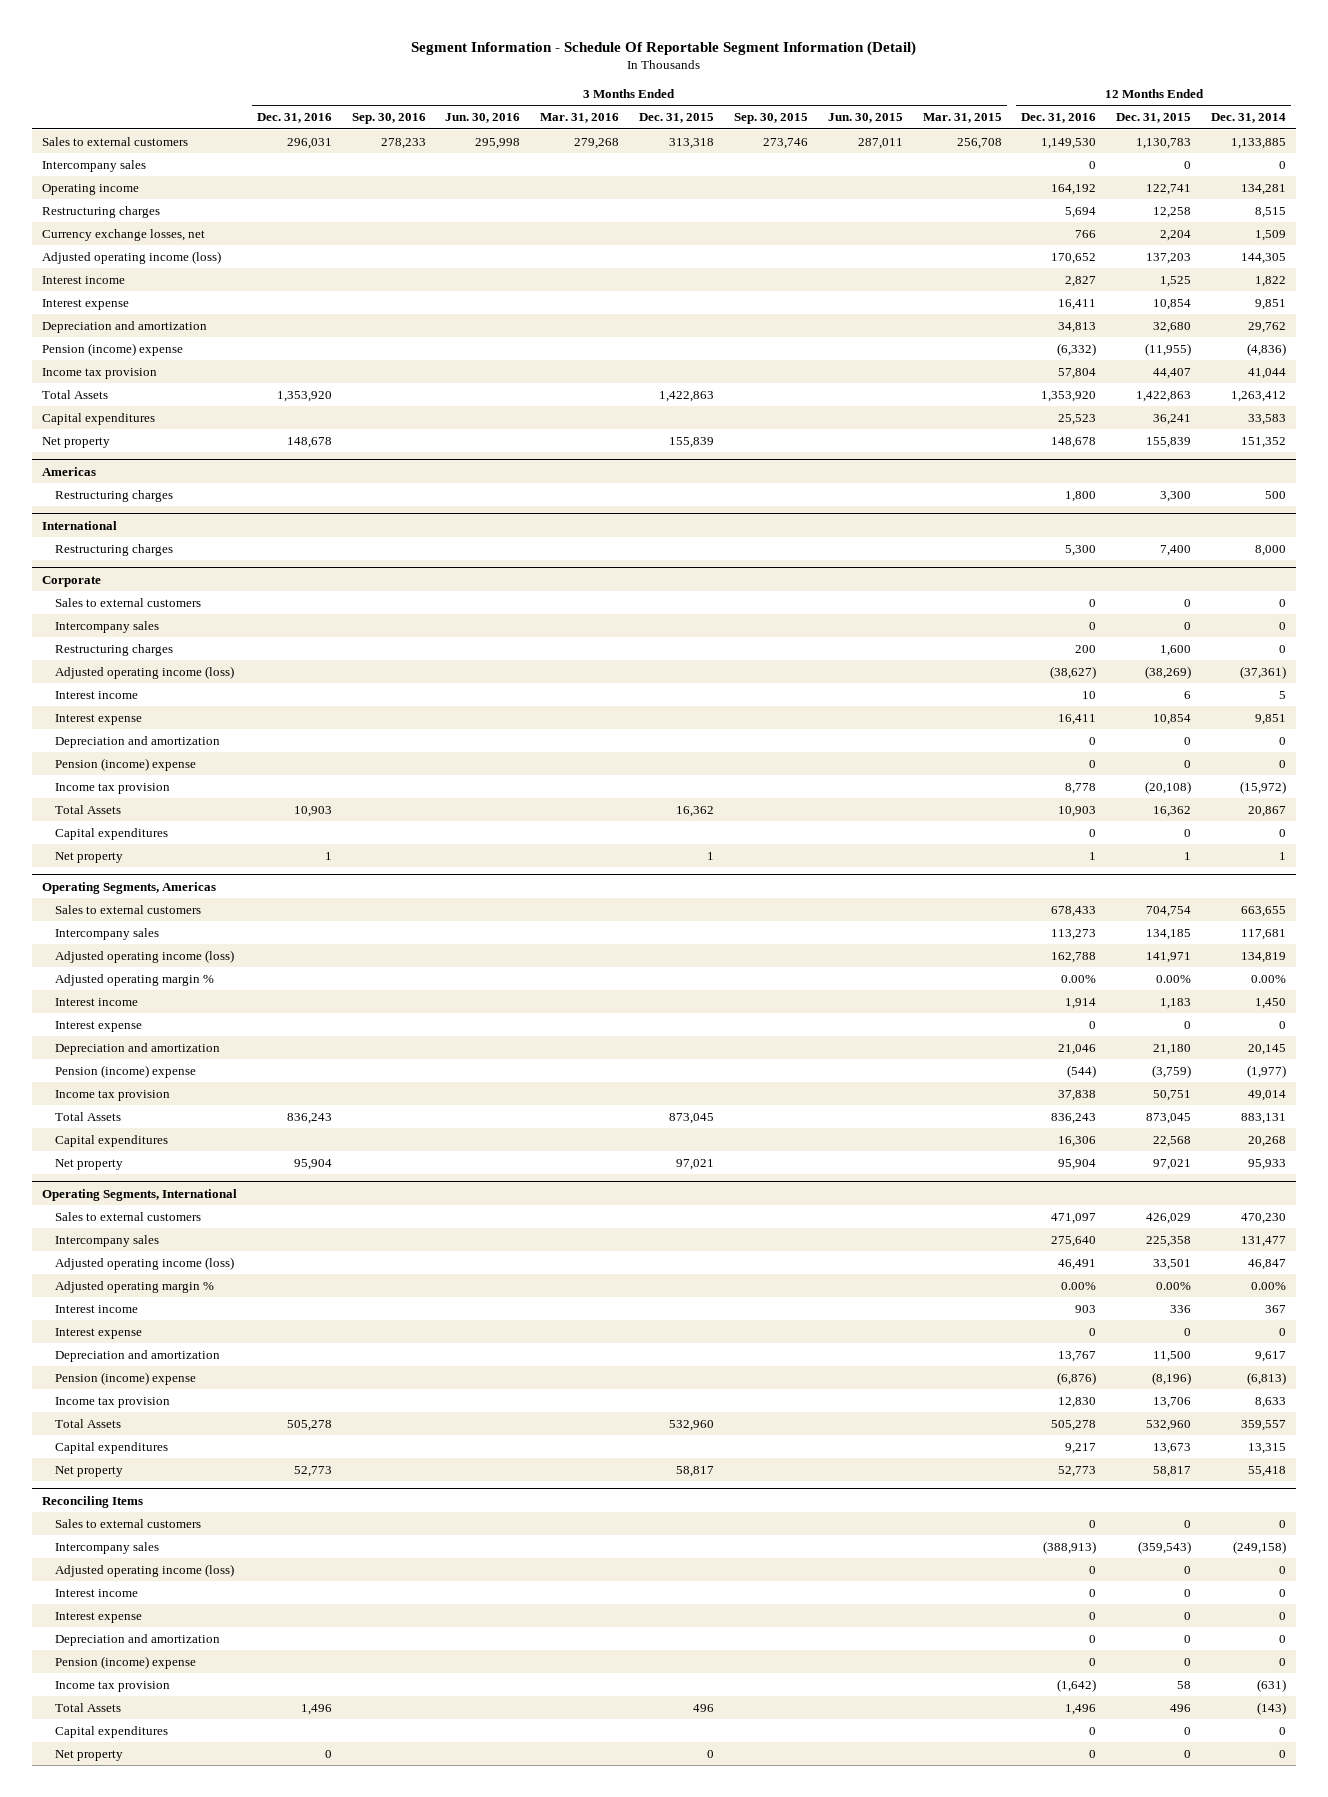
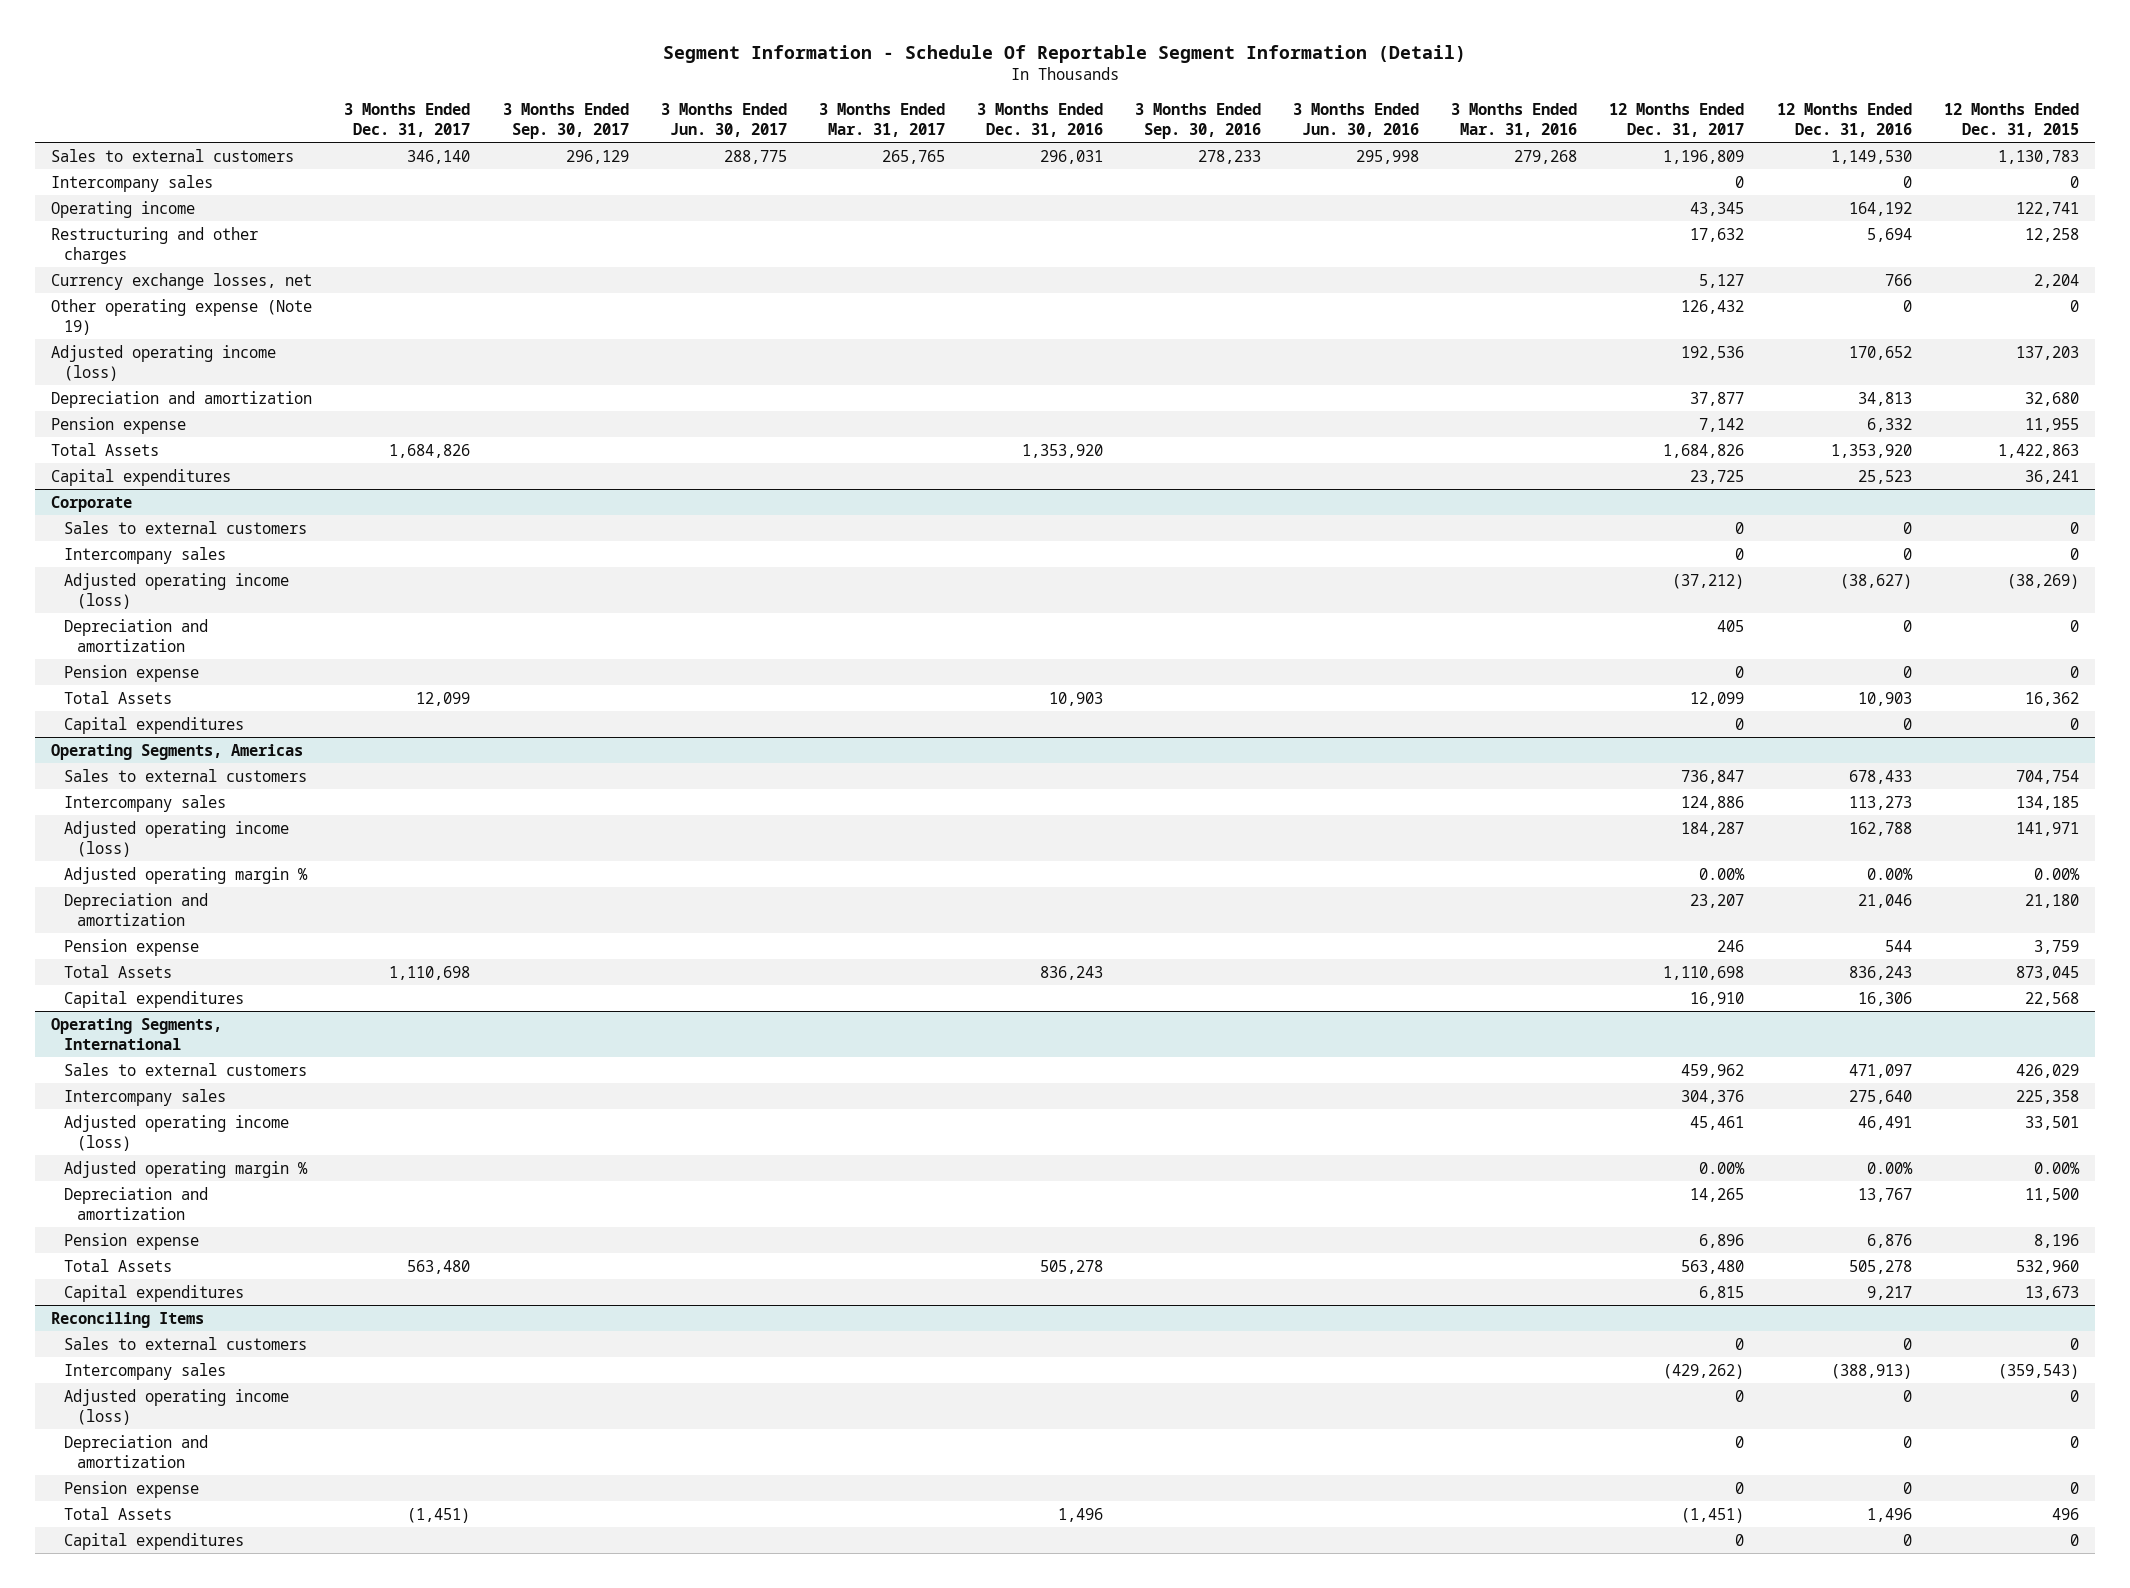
[639,113,715,124] Dec. 31, 2015 -> none
[733,113,808,125] Sep. 30, 2015 -> none
[827,113,903,124] Jun. 30, 2015 -> none
[922,113,1002,124] Mar. 31, 2015 -> none
[1211,113,1287,124] Dec. 31, 2014 -> none
none -> [344,102,471,137] 3 Months Ended Dec. 31, 2017
none -> [502,102,629,139] 3 Months Ended Sep. 30, 2017
none -> [660,102,787,137] 3 Months Ended Jun. 30, 2017
none -> [818,102,945,137] 3 Months Ended Mar. 31, 2017
none -> [1609,102,1745,137] 12 Months Ended Dec. 31, 2017
[42,205,161,218] Restructuring charges -> [51,226,259,264] Restructuring and other charges
none -> [51,298,313,335] Other operating expense (Note 19)
[42,275,126,284] Interest income -> none
[42,298,130,310] Interest expense -> none
[42,367,158,379] Income tax provision -> none
[42,342,184,356] Pension (income) expense -> [51,416,187,434] Pension expense
[1057,342,1097,356] (6,332) -> [1866,417,1912,432] 6,332
[1145,342,1192,356] (11,955) -> [2024,417,2079,432] 11,955
[42,436,111,448] Net property -> none
[42,466,97,476] Americas -> none
[55,489,174,502] Restructuring charges -> none
[42,520,118,530] International -> none
[55,543,174,556] Restructuring charges -> none
[55,643,174,656] Restructuring charges -> none
[55,690,139,699] Interest income -> none
[55,713,143,725] Interest expense -> none
[55,782,171,794] Income tax provision -> none
[55,757,197,771] Pension (income) expense -> [64,664,200,682] Pension expense
[55,851,124,863] Net property -> none
[55,997,139,1006] Interest income -> none
[55,1020,143,1032] Interest expense -> none
[55,1089,171,1101] Income tax provision -> none
[55,1064,197,1078] Pension (income) expense -> [64,938,200,956] Pension expense
[1067,1064,1097,1078] (544) -> [1884,939,1912,952] 544
[1152,1064,1192,1078] (3,759) -> [2033,939,2079,954] 3,759
[55,1158,124,1170] Net property -> none
[55,1304,139,1313] Interest income -> none
[55,1327,143,1339] Interest expense -> none
[55,1396,171,1408] Income tax provision -> none
[55,1371,197,1385] Pension (income) expense -> [64,1232,200,1250] Pension expense
[1057,1371,1097,1385] (6,876) -> [1866,1233,1912,1248] 6,876
[1152,1371,1192,1385] (8,196) -> [2033,1233,2079,1248] 8,196
[55,1465,124,1477] Net property -> none
[55,1588,139,1597] Interest income -> none
[55,1611,143,1623] Interest expense -> none
[55,1680,171,1692] Income tax provision -> none
[55,1655,197,1669] Pension (income) expense -> [64,1480,200,1498] Pension expense
[55,1749,124,1761] Net property -> none

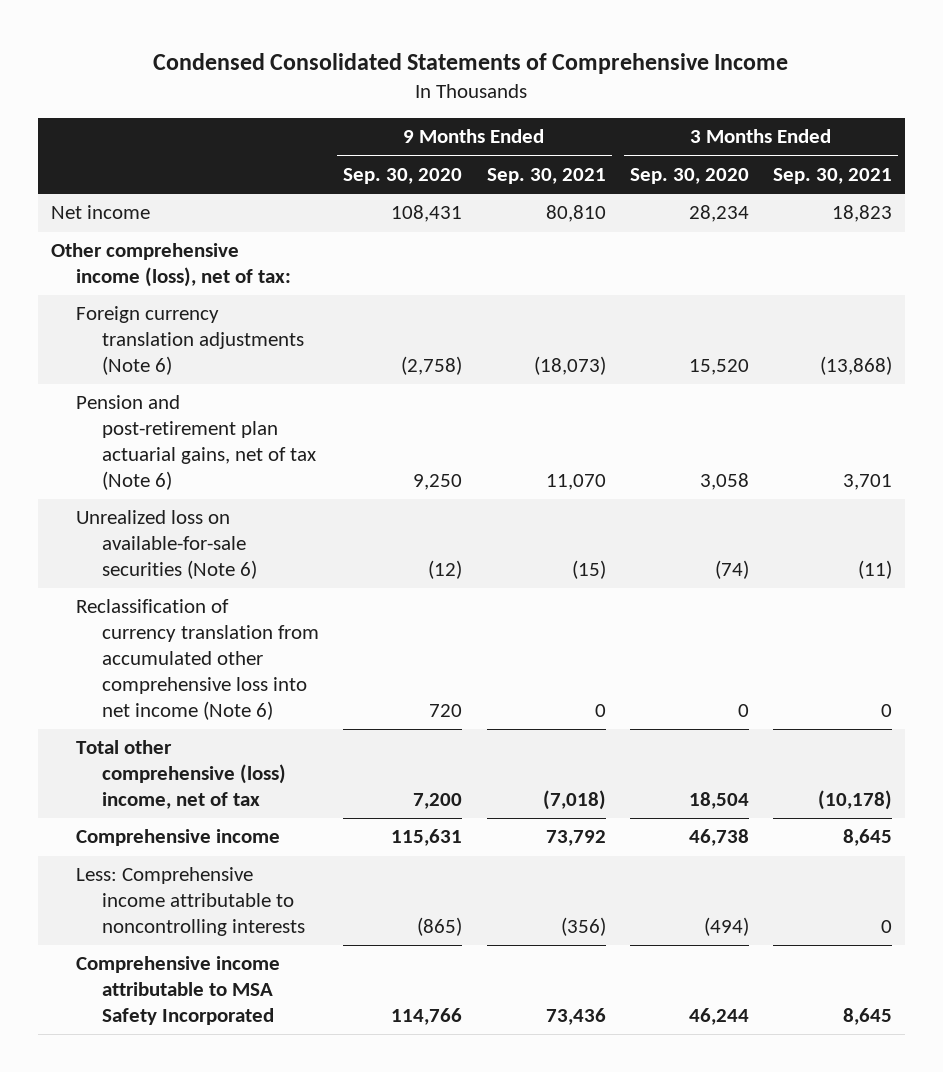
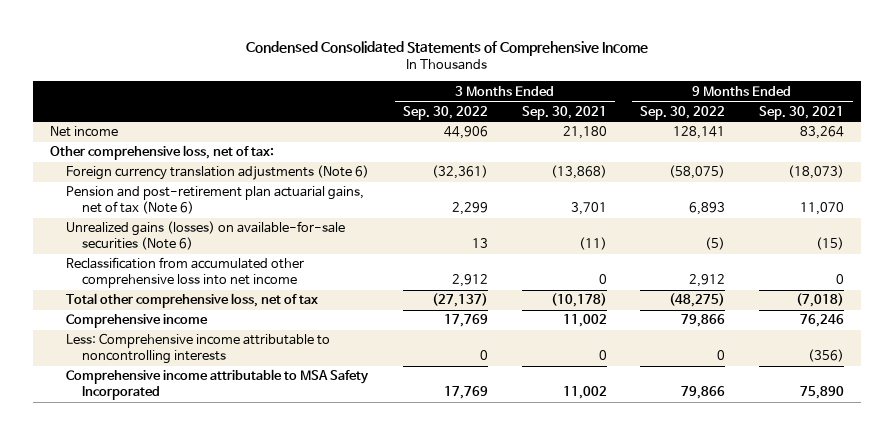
[343,167,463,184] Sep. 30, 2020 -> none
[629,167,749,184] Sep. 30, 2020 -> none
none -> [402,105,488,120] Sep. 30, 2022
none -> [640,105,726,120] Sep. 30, 2022
[545,205,606,223] 80,810 -> [800,126,845,140] 83,264
[832,205,893,223] 18,823 -> [562,126,607,140] 21,180
[50,243,292,288] Other comprehensive income (loss), net of tax: -> [50,145,275,161] Other comprehensive loss, net of tax:
[76,510,257,580] Unrealized loss on available-for-sale securities (Note 6) -> [66,221,346,251] Unrealized gains (losses) on available-for-sale securities (Note 6)
[76,599,319,720] Reclassification of currency translation from accumulated other comprehensive loss into net income (Note 6) -> [66,257,305,289] Reclassification from accumulated other comprehensive loss into net income
[76,740,286,810] Total other comprehensive (loss) income, net of tax -> [66,293,319,309] Total other comprehensive loss, net of tax
[545,830,606,847] 73,792 -> [800,314,845,328] 76,246
[843,829,893,847] 8,645 -> [562,314,607,328] 11,002
[545,1008,606,1026] 73,436 -> [800,386,845,400] 75,890
[843,1008,893,1026] 8,645 -> [562,386,607,400] 11,002

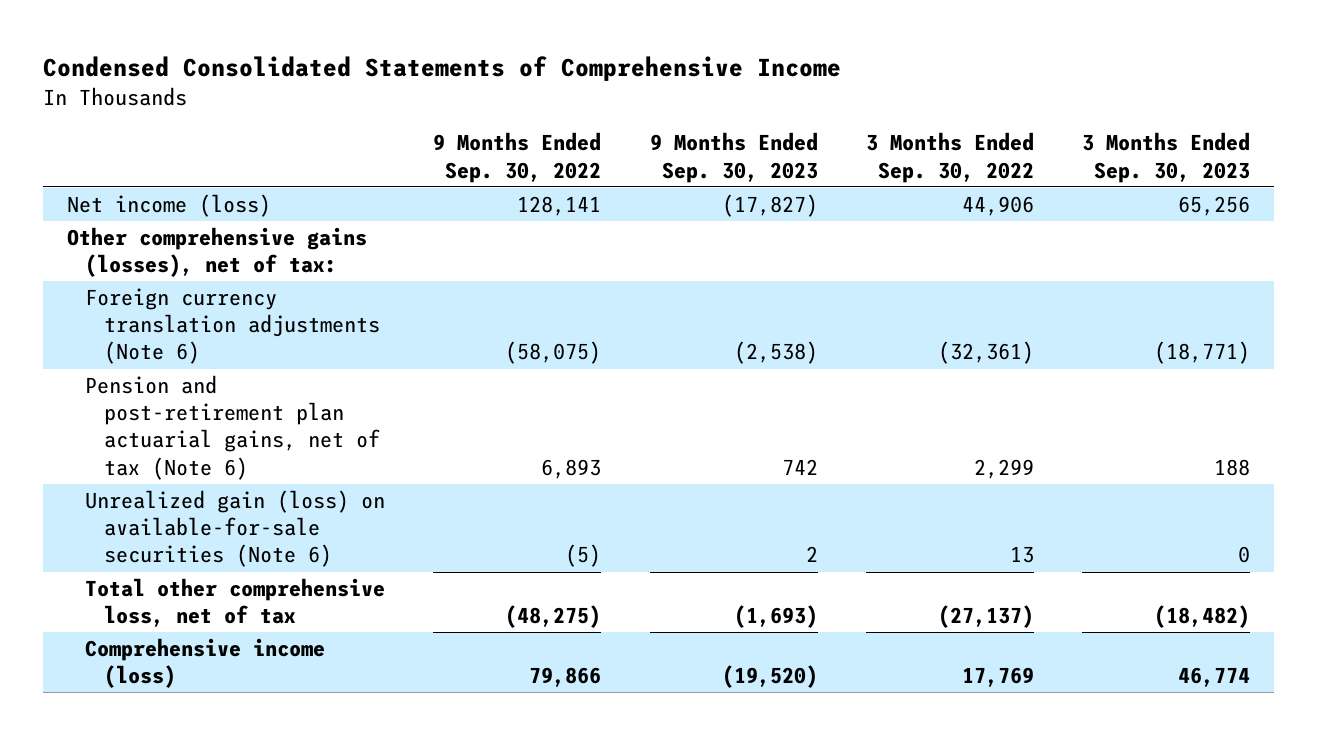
[521,105,607,120] Sep. 30, 2021 -> none
[759,105,845,120] Sep. 30, 2021 -> none
none -> [649,132,818,183] 9 Months Ended Sep. 30, 2023
none -> [1082,132,1251,183] 3 Months Ended Sep. 30, 2023
[50,126,119,138] Net income -> [66,194,271,218] Net income (loss)
[50,145,275,161] Other comprehensive loss, net of tax: -> [66,227,367,278] Other comprehensive gains (losses), net of tax:
[66,257,305,289] Reclassification from accumulated other comprehensive loss into net income -> none
[66,221,346,251] Unrealized gains (losses) on available-for-sale securities (Note 6) -> [85,490,386,568] Unrealized gain (loss) on available-for-sale securities (Note 6)
[66,333,331,365] Less: Comprehensive income attributable to noncontrolling interests -> none
[66,369,370,401] Comprehensive income attributable to MSA Safety Incorporated -> none
[66,314,209,329] Comprehensive income -> [85,638,326,689] Comprehensive income (loss)

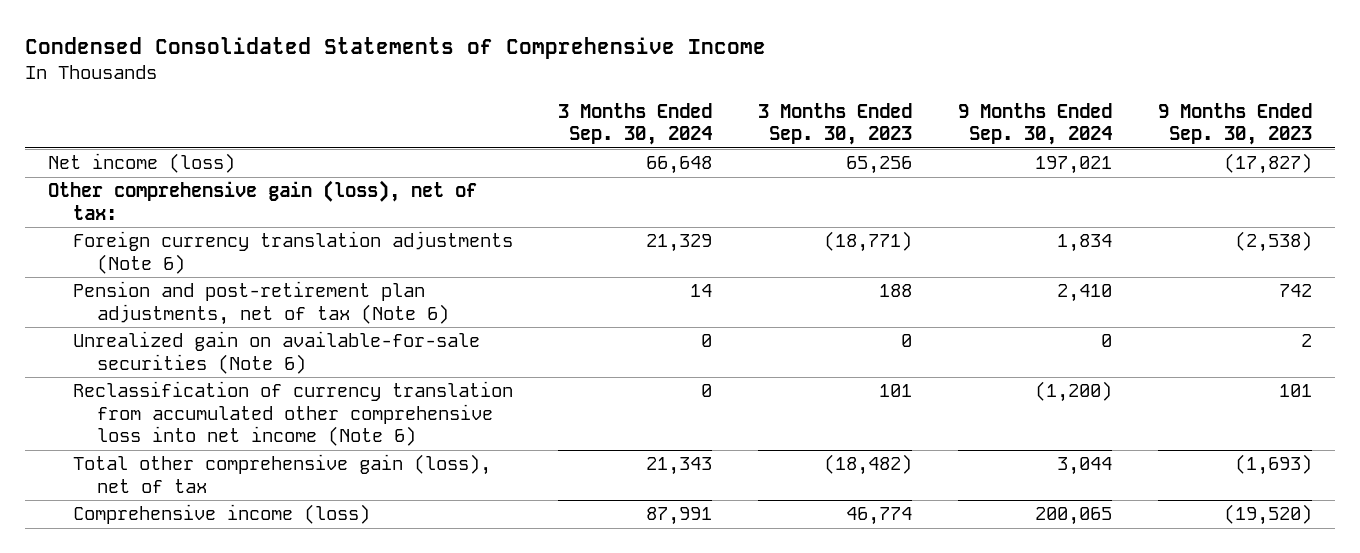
[433,132,602,183] 9 Months Ended Sep. 30, 2022 -> none
[865,132,1034,183] 3 Months Ended Sep. 30, 2022 -> none
none -> [558,102,713,146] 3 Months Ended Sep. 30, 2024
none -> [958,102,1113,146] 9 Months Ended Sep. 30, 2024
[66,227,367,278] Other comprehensive gains (losses), net of tax: -> [47,180,477,220] Other comprehensive gain (loss), net of tax:
[85,375,380,480] Pension and post-retirement plan actuarial gains, net of tax (Note 6) -> [72,281,450,325] Pension and post-retirement plan adjustments, net of tax (Note 6)
[85,490,386,568] Unrealized gain (loss) on available-for-sale securities (Note 6) -> [72,331,480,374] Unrealized gain on available-for-sale securities (Note 6)
none -> [72,381,513,447] Reclassification of currency translation from accumulated other comprehensive loss into net income (Note 6)
[85,578,386,628] Total other comprehensive loss, net of tax -> [72,454,491,493] Total other comprehensive gain (loss), net of tax

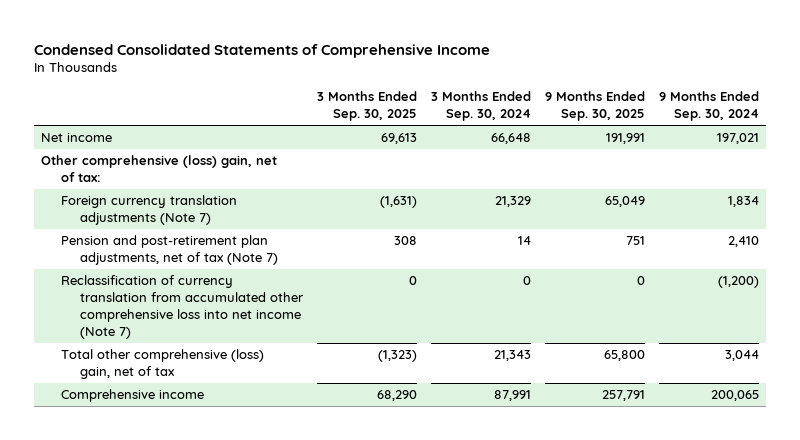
[758,102,913,146] 3 Months Ended Sep. 30, 2023 -> none
[1157,102,1312,146] 9 Months Ended Sep. 30, 2023 -> none
none -> [316,91,417,122] 3 Months Ended Sep. 30, 2025
none -> [544,91,645,122] 9 Months Ended Sep. 30, 2025
[72,331,480,374] Unrealized gain on available-for-sale securities (Note 6) -> none
[47,153,235,174] Net income (loss) -> [41,133,113,143] Net income
[47,180,477,220] Other comprehensive gain (loss), net of tax: -> [41,155,278,182] Other comprehensive (loss) gain, net of tax:
[72,231,513,274] Foreign currency translation adjustments (Note 6) -> [60,195,237,225] Foreign currency translation adjustments (Note 7)
[72,281,450,325] Pension and post-retirement plan adjustments, net of tax (Note 6) -> [60,235,278,265] Pension and post-retirement plan adjustments, net of tax (Note 7)
[72,381,513,447] Reclassification of currency translation from accumulated other comprehensive loss into net income (Note 6) -> [60,275,304,339] Reclassification of currency translation from accumulated other comprehensive loss into net income (Note 7)
[72,454,491,493] Total other comprehensive gain (loss), net of tax -> [60,349,264,379] Total other comprehensive (loss) gain, net of tax
[72,504,370,525] Comprehensive income (loss) -> [60,389,204,403] Comprehensive income

